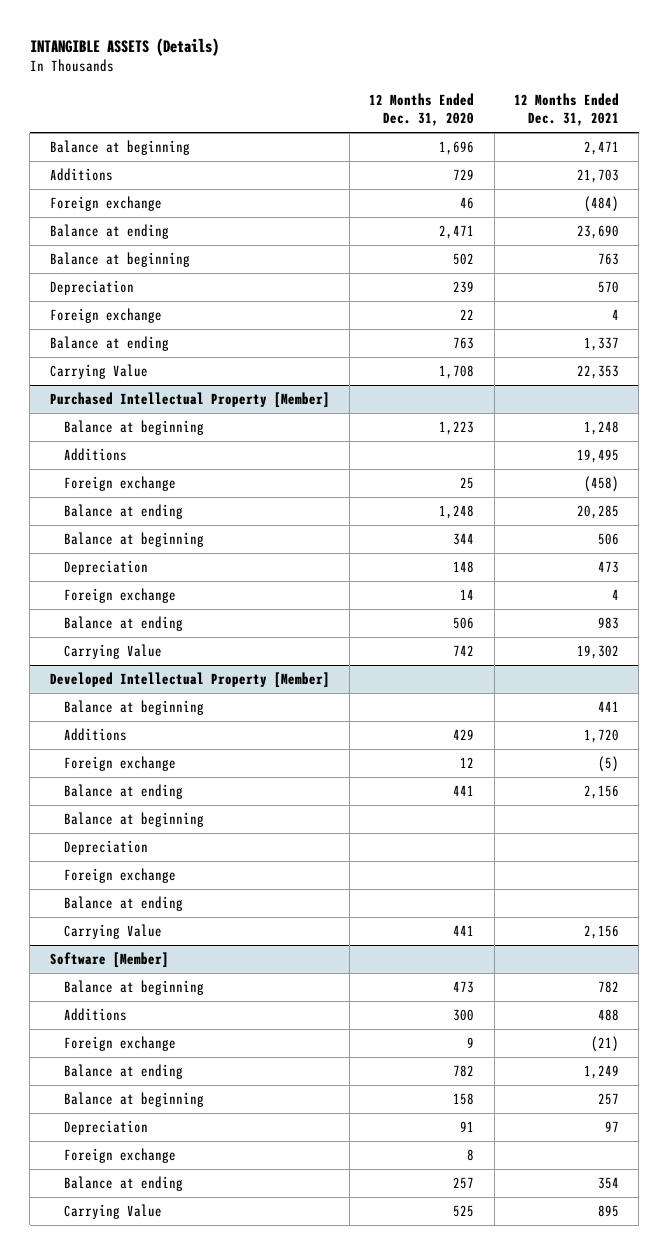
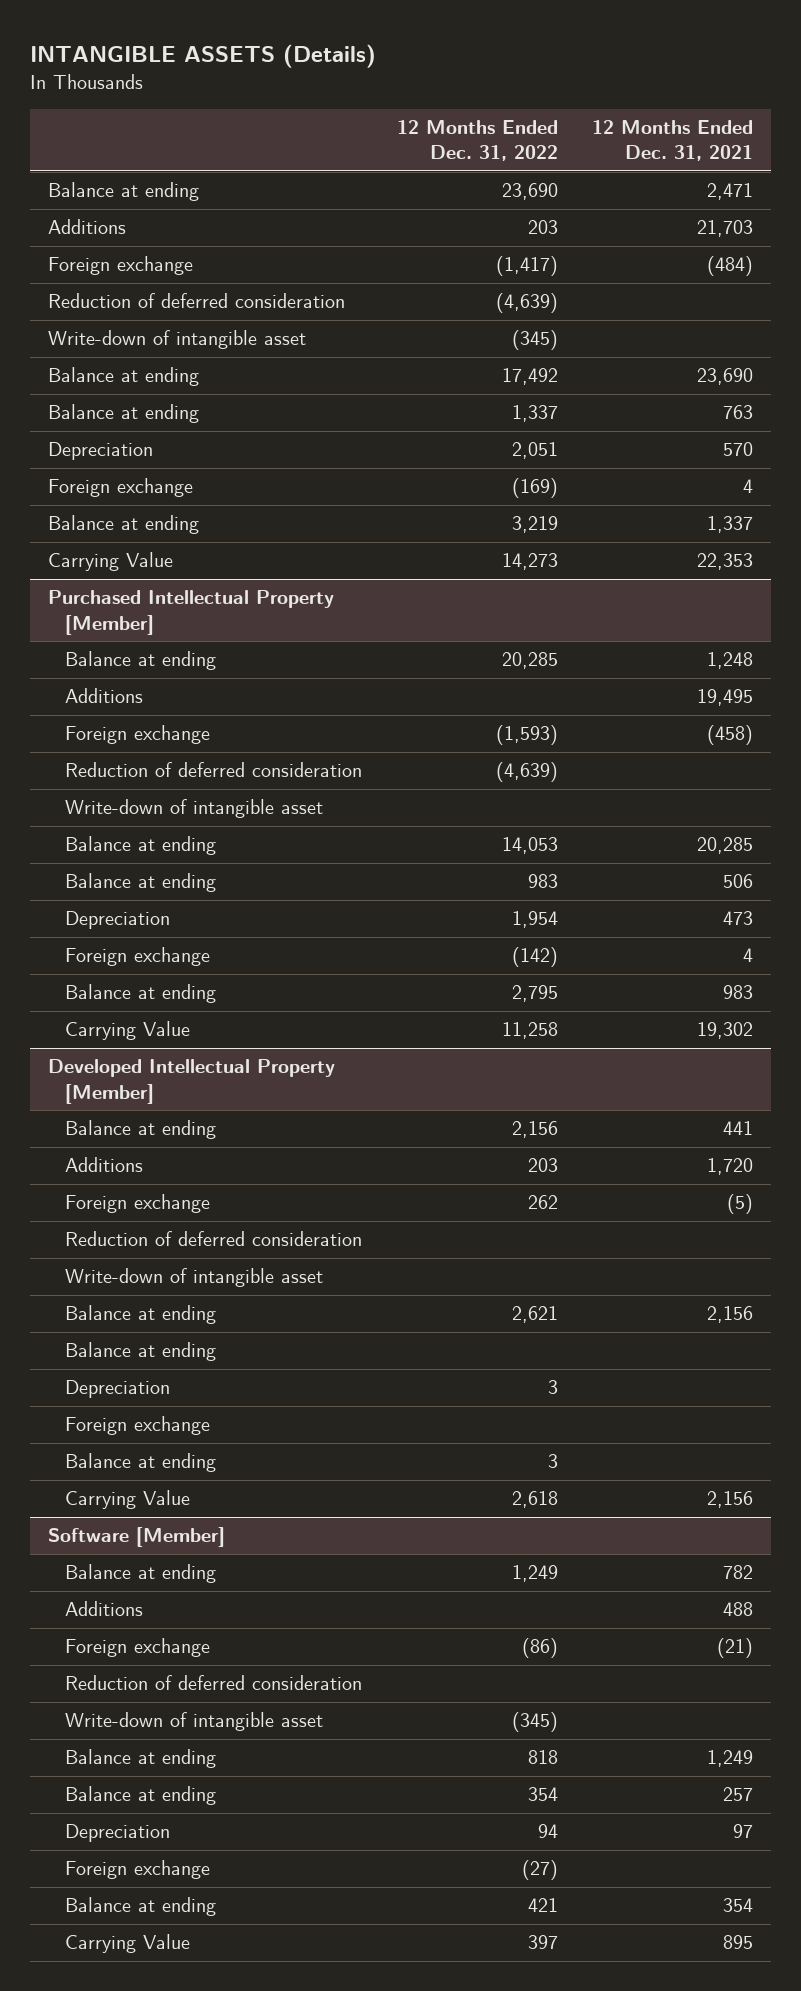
[369,92,475,127] 12 Months Ended Dec. 31, 2020 -> none
none -> [396,119,558,162] 12 Months Ended Dec. 31, 2022
[49,140,190,156] Balance at beginning -> [47,182,199,202] Balance at ending
none -> [47,293,345,309] Reduction of deferred consideration
none -> [47,330,306,350] Write-down of intangible asset
[49,252,190,268] Balance at beginning -> [47,404,199,424] Balance at ending
[63,420,204,436] Balance at beginning -> [65,651,217,671] Balance at ending
none -> [65,762,363,778] Reduction of deferred consideration
none -> [65,799,324,819] Write-down of intangible asset
[63,532,204,548] Balance at beginning -> [65,873,217,893] Balance at ending
[63,700,204,716] Balance at beginning -> [65,1120,217,1140] Balance at ending
none -> [65,1231,363,1247] Reduction of deferred consideration
none -> [65,1268,324,1288] Write-down of intangible asset
[63,812,204,828] Balance at beginning -> [65,1342,217,1362] Balance at ending
[63,980,204,996] Balance at beginning -> [65,1564,217,1584] Balance at ending
none -> [65,1675,363,1691] Reduction of deferred consideration
none -> [65,1712,324,1732] Write-down of intangible asset
[63,1092,204,1108] Balance at beginning -> [65,1786,217,1806] Balance at ending

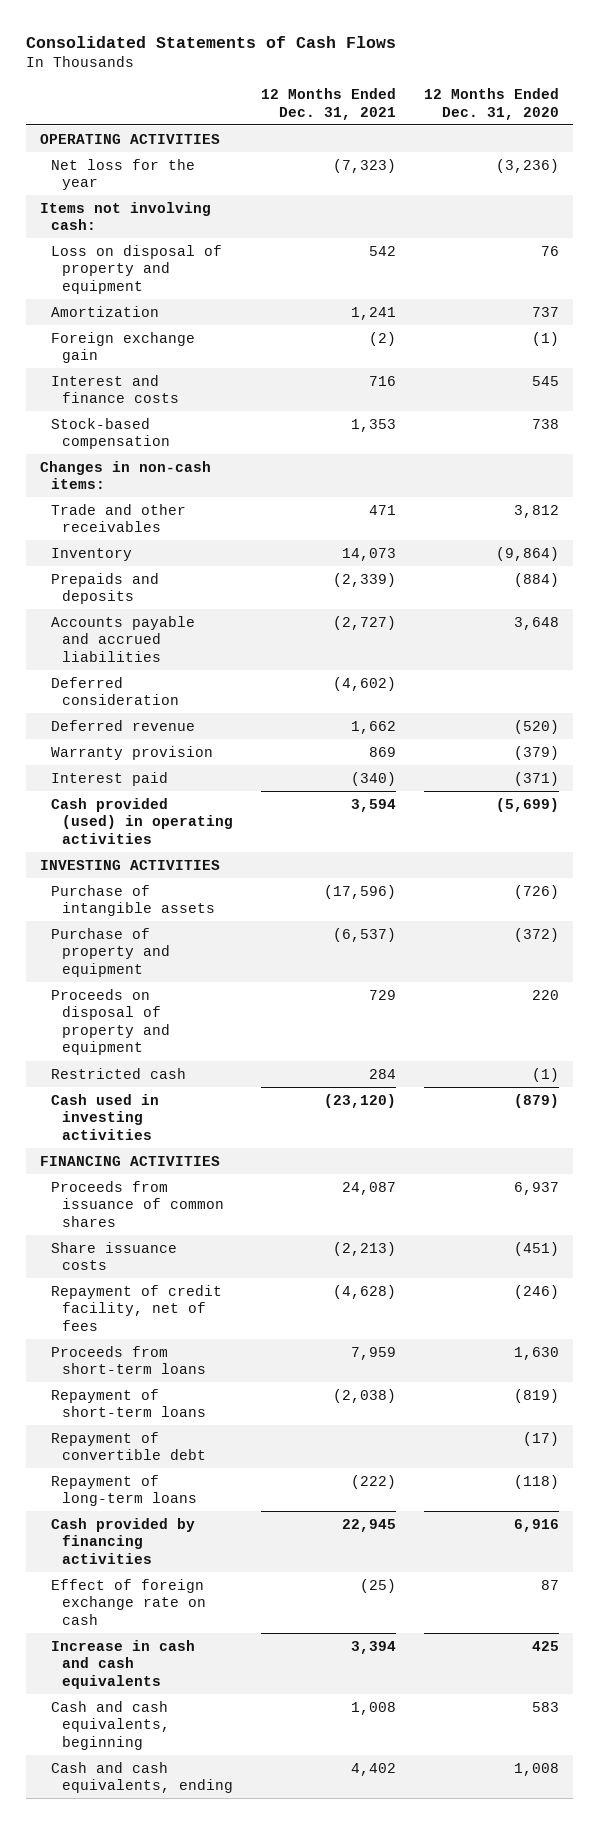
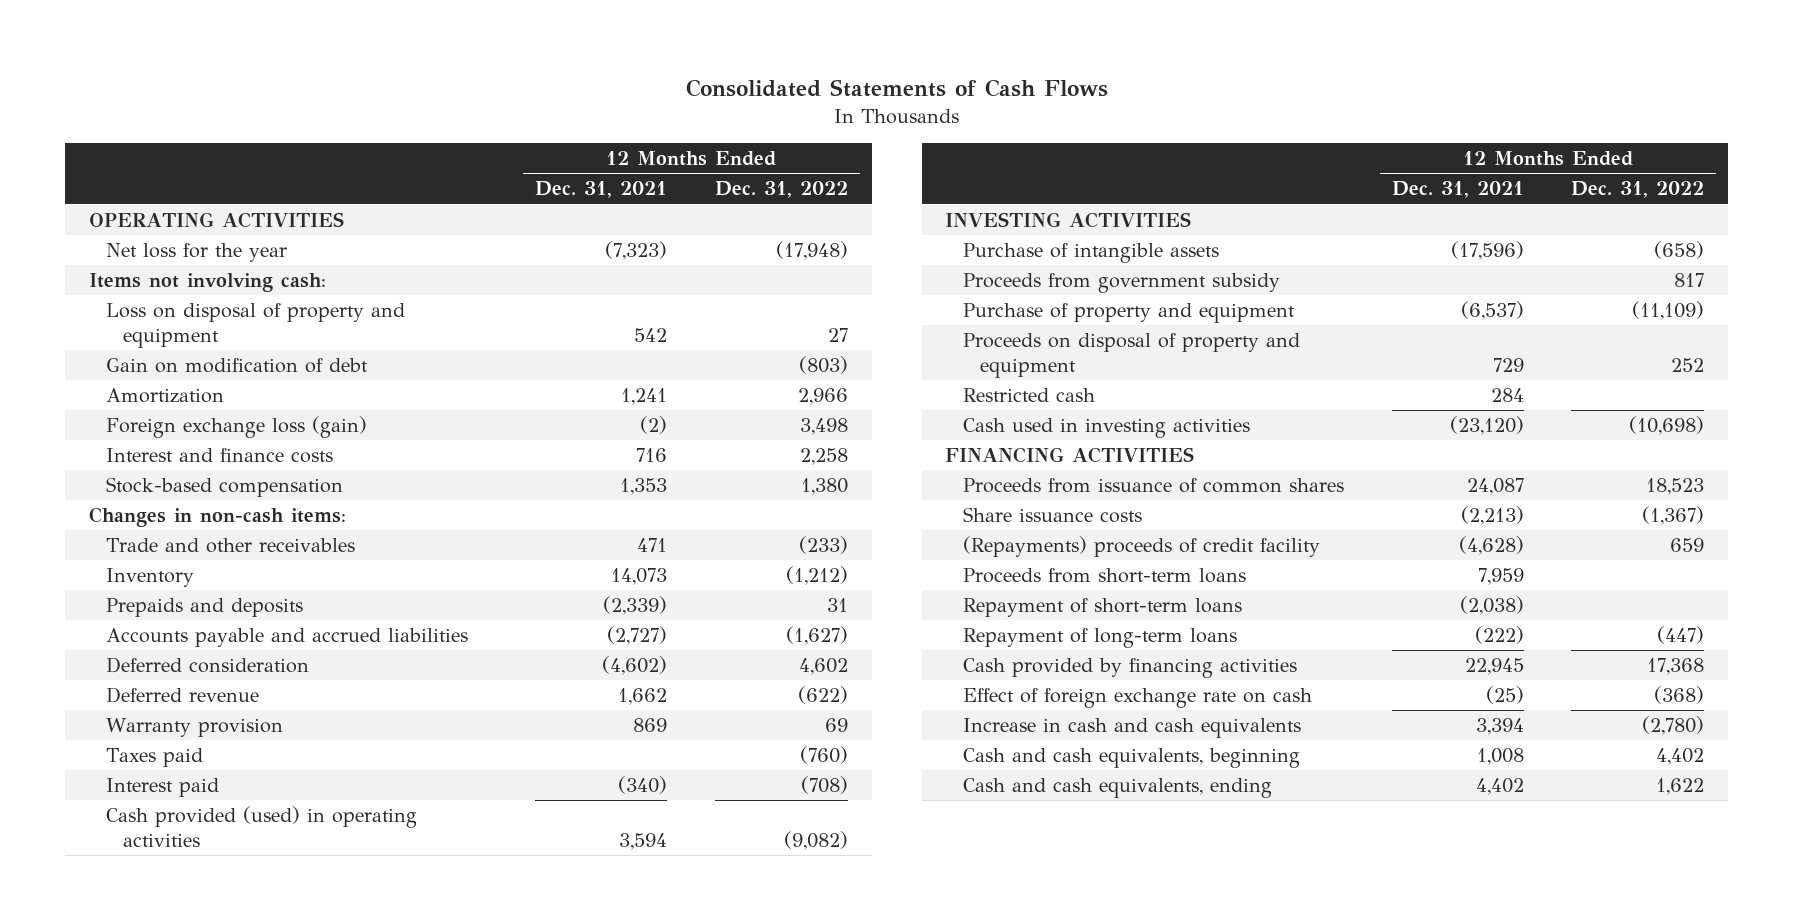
[424,88,560,120] 12 Months Ended Dec. 31, 2020 -> none
none -> [714,181,848,199] Dec. 31, 2022
none -> [105,358,368,374] Gain on modification of debt
[51,331,196,364] Foreign exchange gain -> [105,416,367,439] Foreign exchange loss (gain)
none -> [105,748,203,768] Taxes paid
none -> [962,273,1280,294] Proceeds from government subsidy
[51,1284,223,1331] Repayment of credit facility, net of fees -> [962,536,1320,558] (Repayments) proceeds of credit facility
[51,1431,207,1461] Repayment of convertible debt -> none

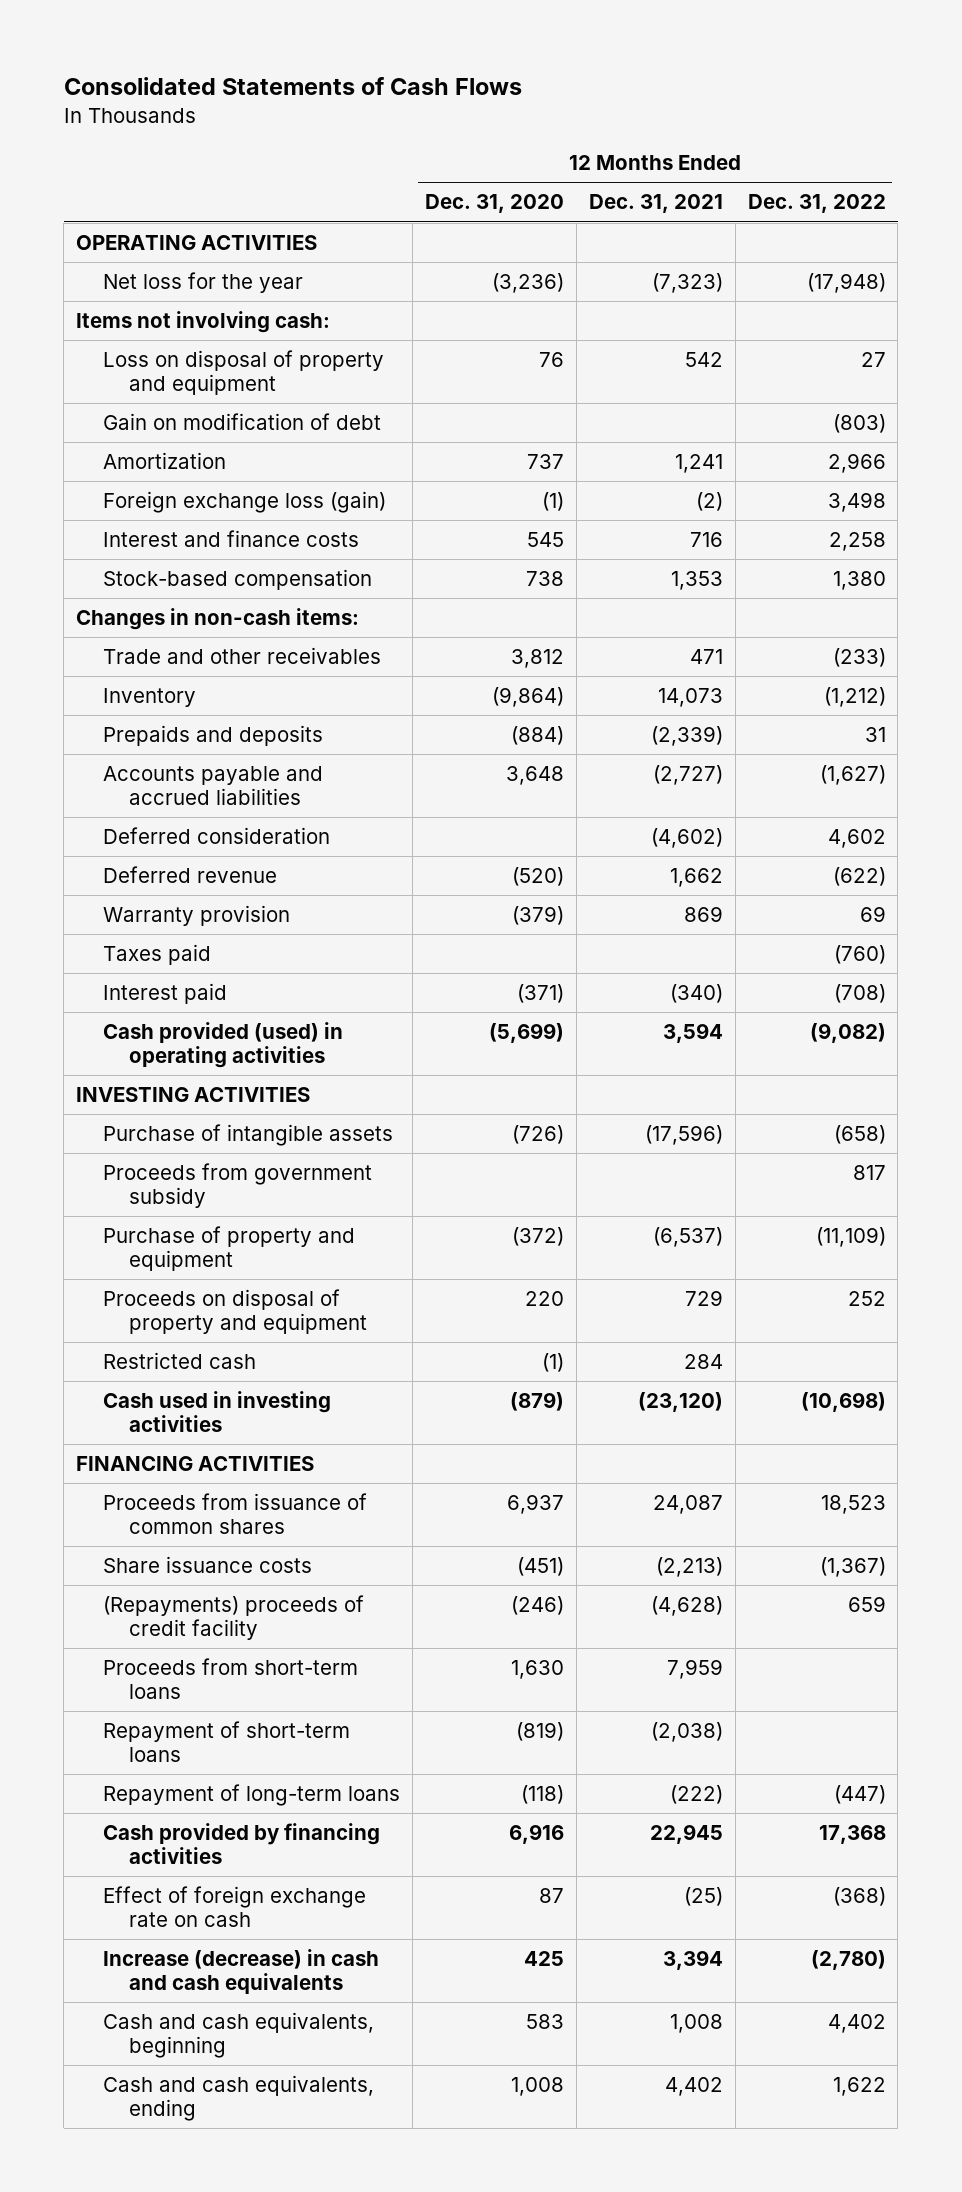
none -> [424,194,564,214] Dec. 31, 2020
[962,718,1301,739] Increase in cash and cash equivalents -> [102,1949,379,1995] Increase (decrease) in cash and cash equivalents

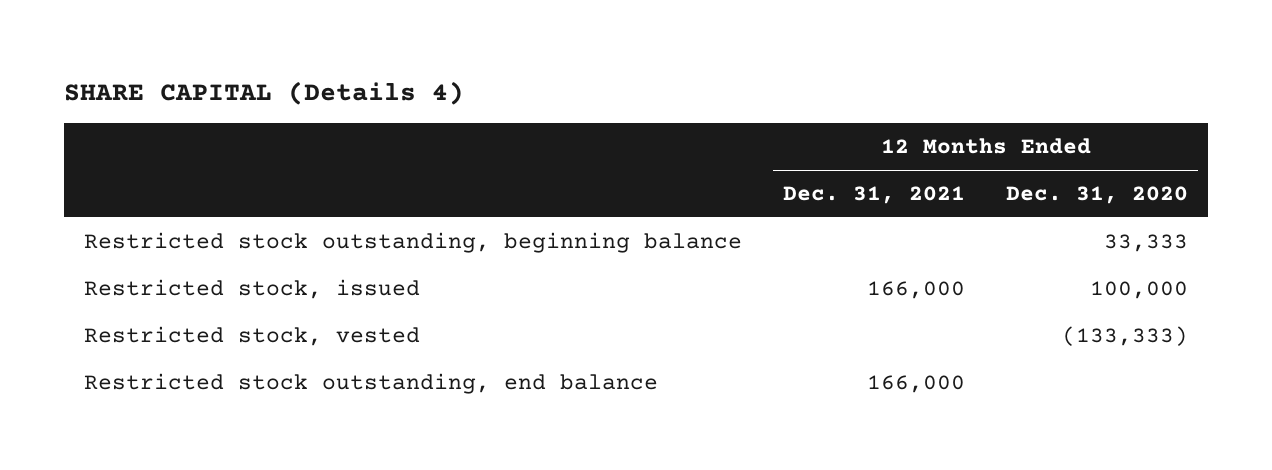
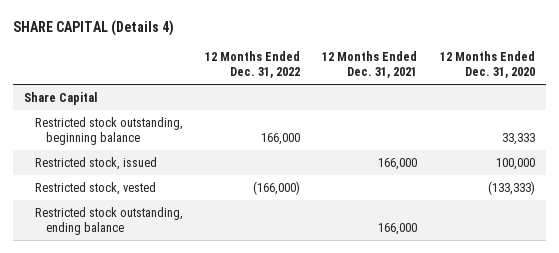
none -> [205,50,301,79] 12 Months Ended Dec. 31, 2022
none -> [23,91,97,105] Share Capital
[84,373,659,395] Restricted stock outstanding, end balance -> [34,206,183,236] Restricted stock outstanding, ending balance

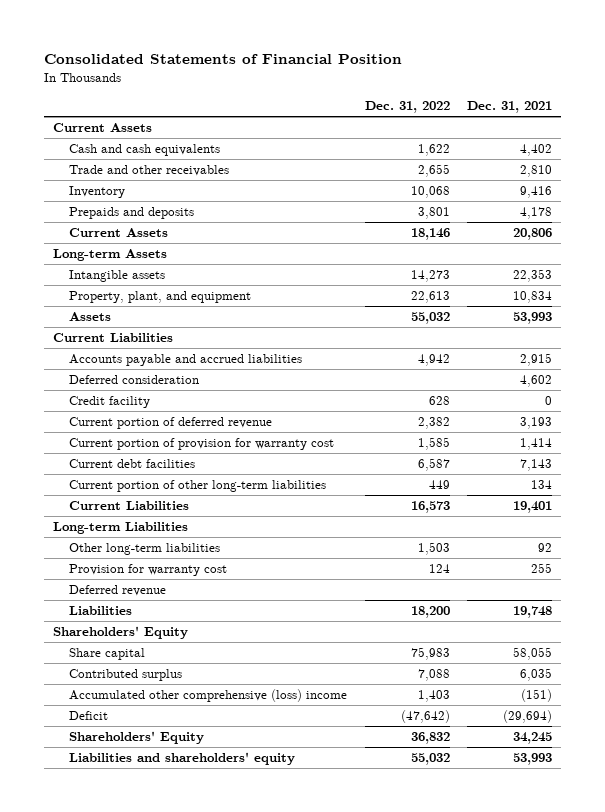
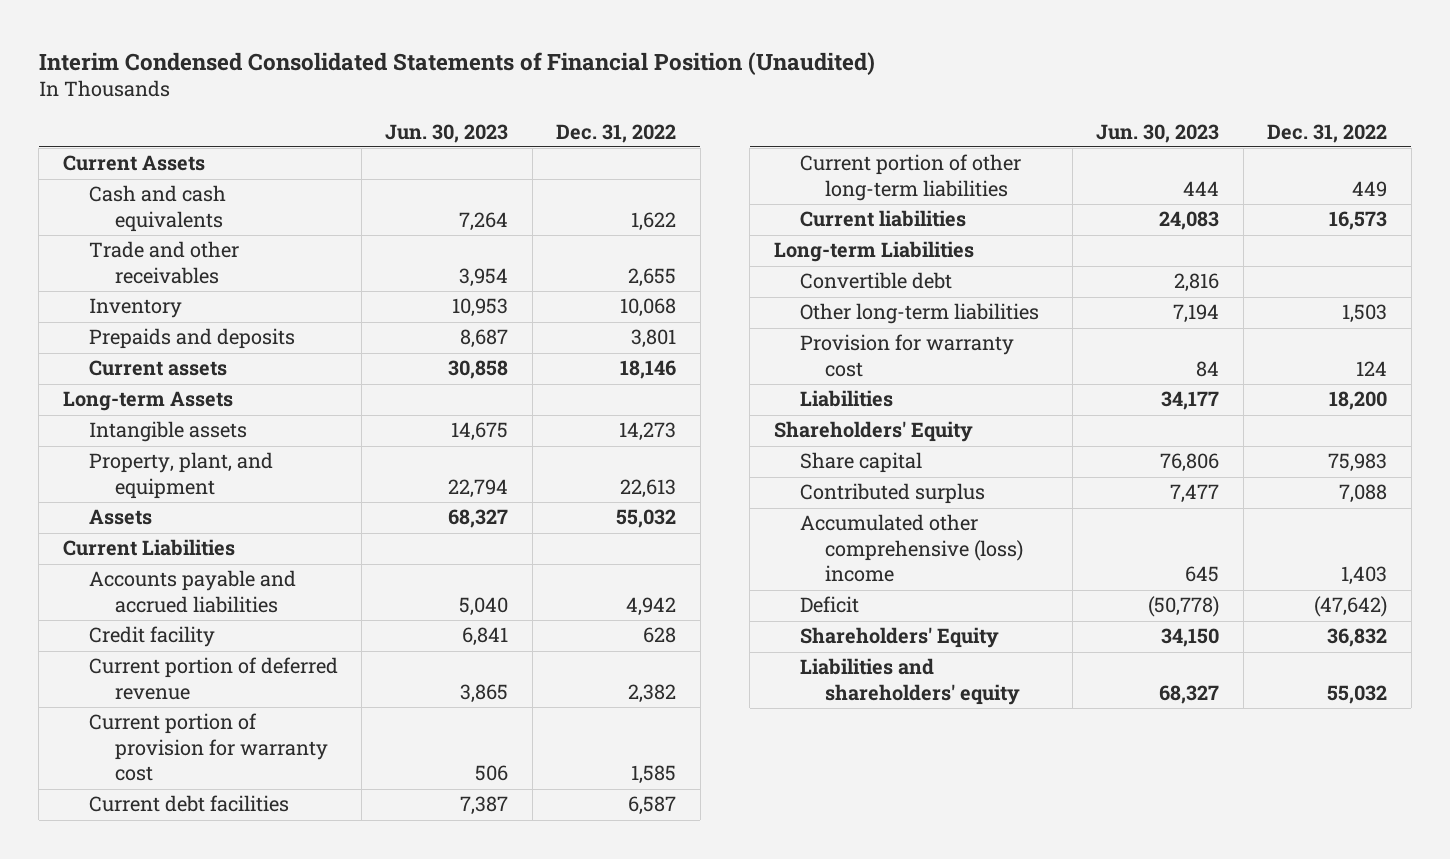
[44,54,403,65] Consolidated Statements of Financial Position -> [38,51,875,75] Interim Condensed Consolidated Statements of Financial Position (Unaudited)
[466,101,552,114] Dec. 31, 2021 -> none
none -> [385,123,509,143] Jun. 30, 2023
[69,228,169,238] Current Assets -> [88,360,227,377] Current assets
[69,375,200,385] Deferred consideration -> none
[69,501,190,511] Current Liabilities -> [799,210,966,228] Current liabilities
none -> [799,272,952,290] Convertible debt
[69,585,167,597] Deferred revenue -> none

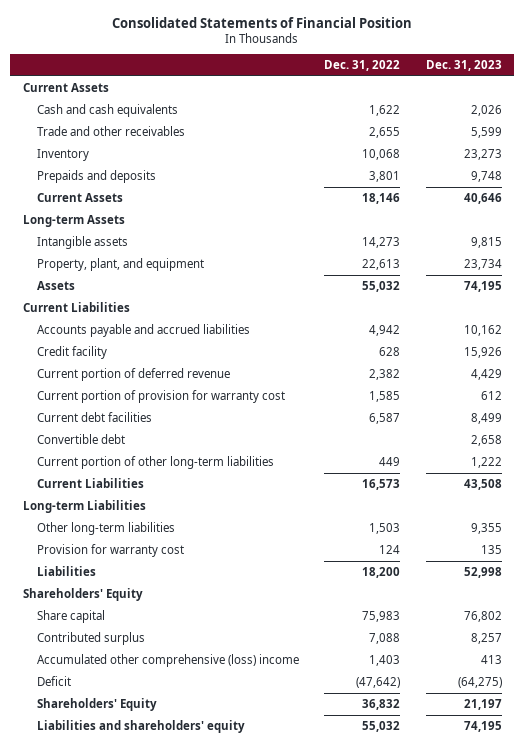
[38,51,875,75] Interim Condensed Consolidated Statements of Financial Position (Unaudited) -> [112,16,413,28] Consolidated Statements of Financial Position
[385,123,509,143] Jun. 30, 2023 -> none
none -> [425,60,502,72] Dec. 31, 2023
[88,360,227,377] Current assets -> [36,192,123,202] Current Assets
[799,272,952,290] Convertible debt -> [36,433,125,444] Convertible debt
[799,210,966,228] Current liabilities -> [36,477,144,488] Current Liabilities

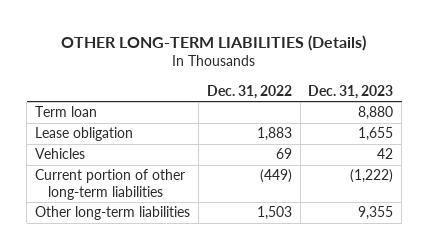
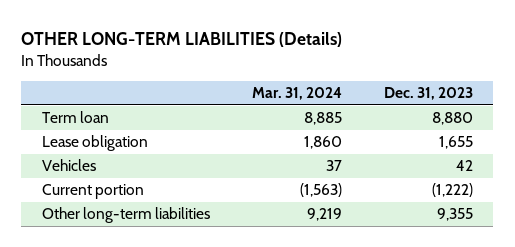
[206,84,292,99] Dec. 31, 2022 -> none
none -> [251,87,342,101] Mar. 31, 2024
[35,169,186,200] Current portion of other long-term liabilities -> [42,184,145,200] Current portion

